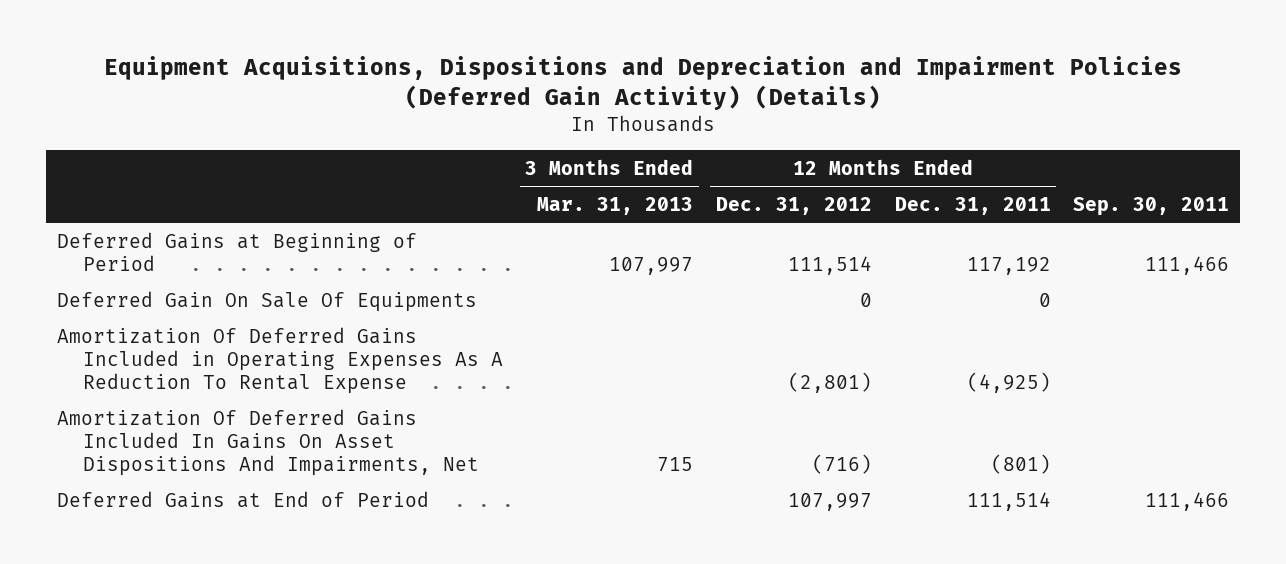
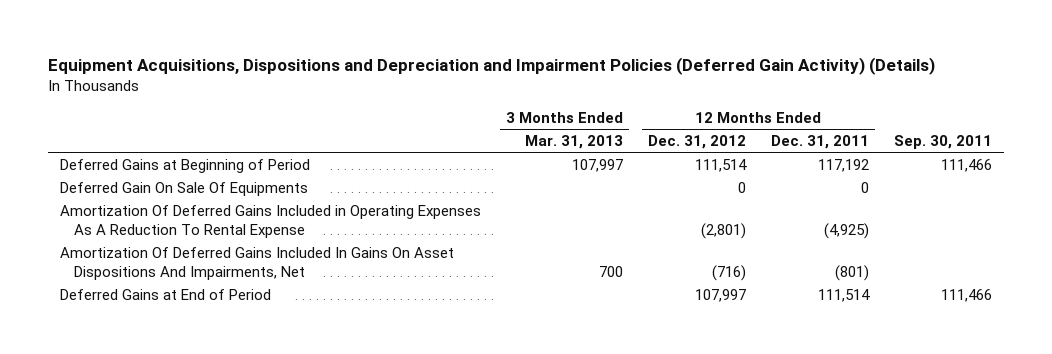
[657,456,694,472] 715 -> [599,265,624,277] 700

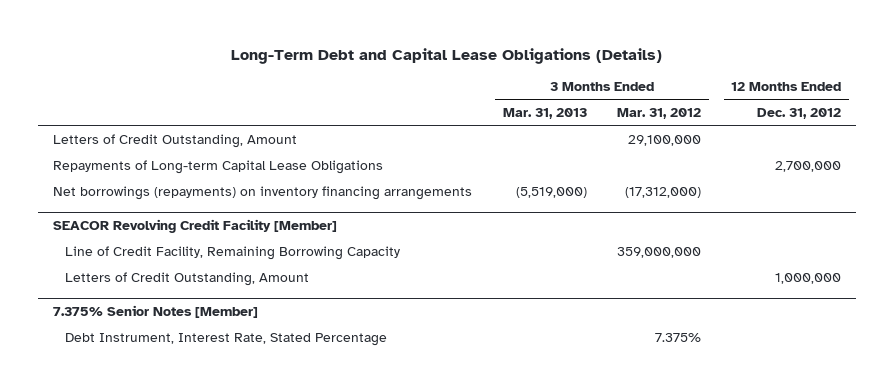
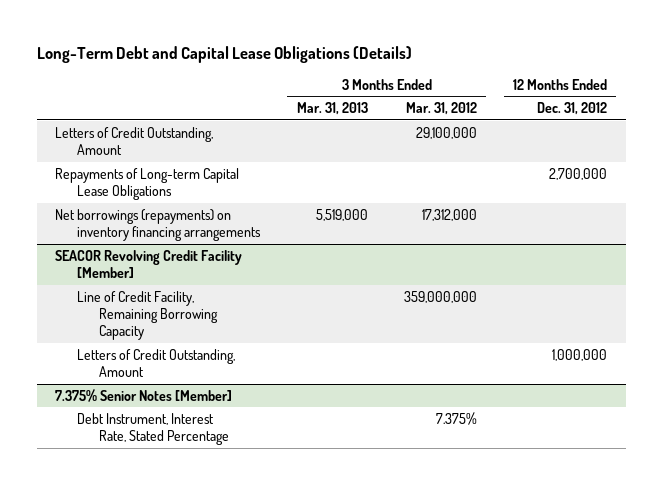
[515,186,587,198] (5,519,000) -> [315,208,368,221] 5,519,000
[625,186,702,198] (17,312,000) -> [421,208,477,221] 17,312,000

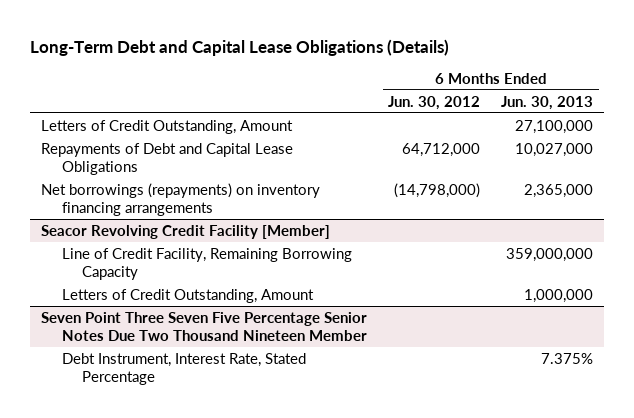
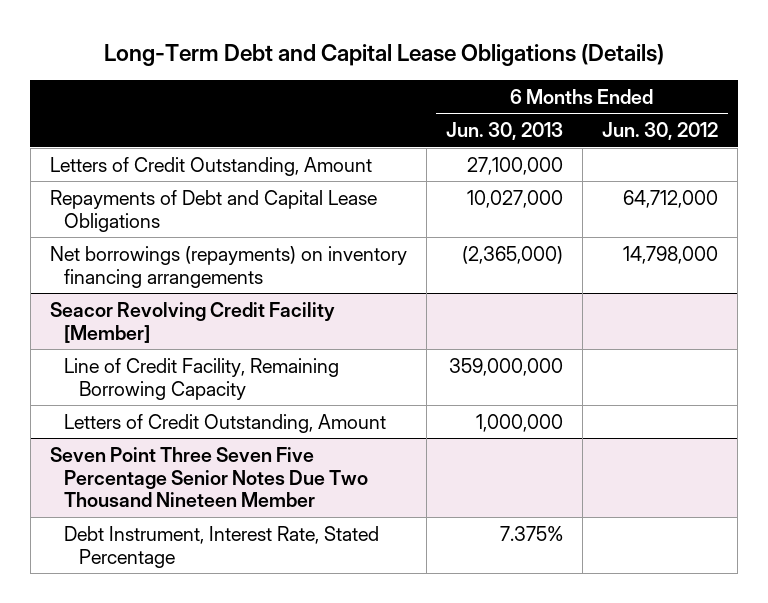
[394,182,481,198] (14,798,000) -> [623,245,719,264] 14,798,000
[524,183,594,198] 2,365,000 -> [462,245,564,264] (2,365,000)

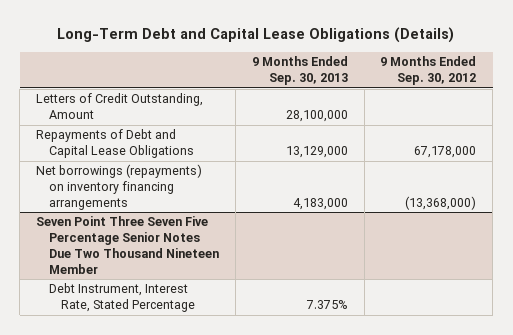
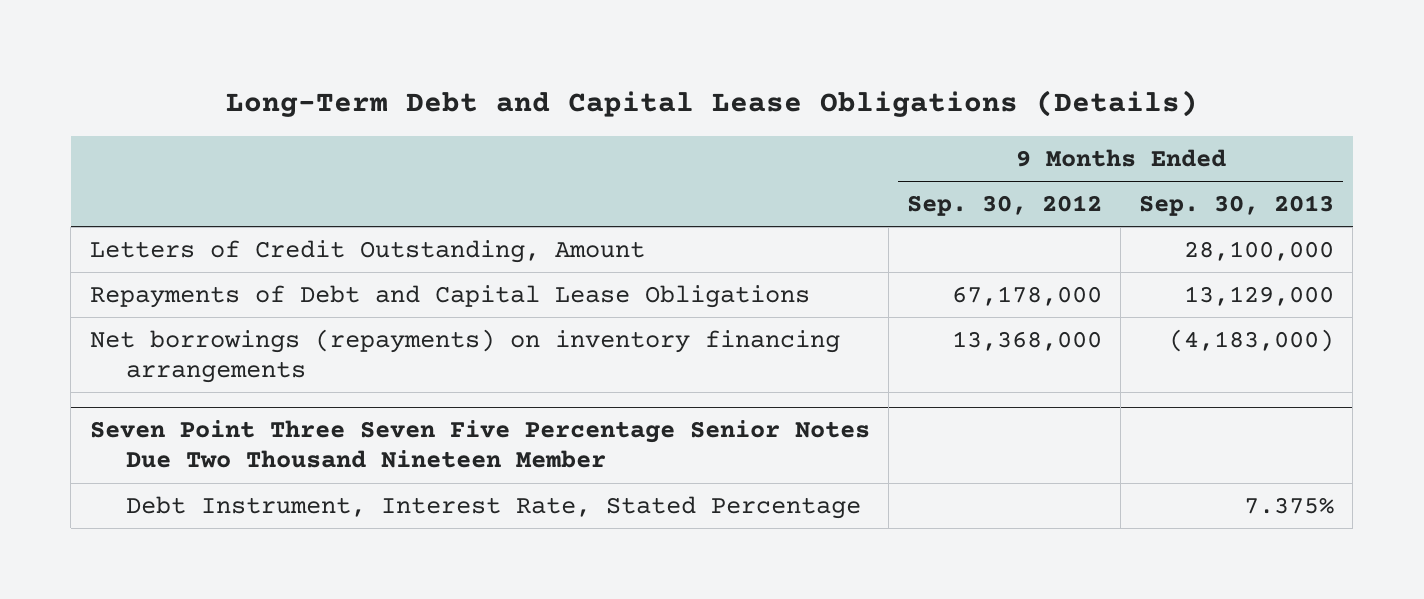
[292,198,348,211] 4,183,000 -> [1169,328,1335,352] (4,183,000)
[405,196,477,211] (13,368,000) -> [951,330,1102,351] 13,368,000

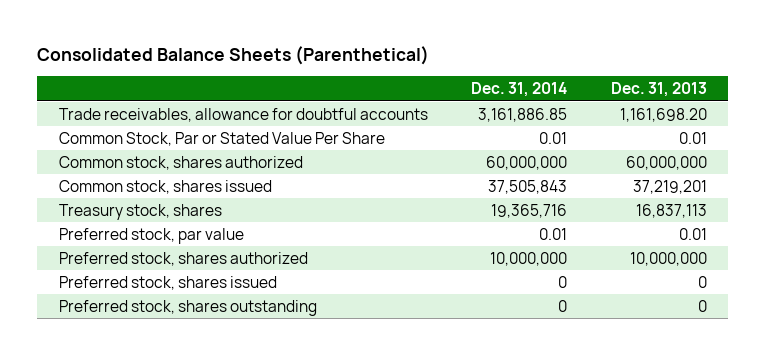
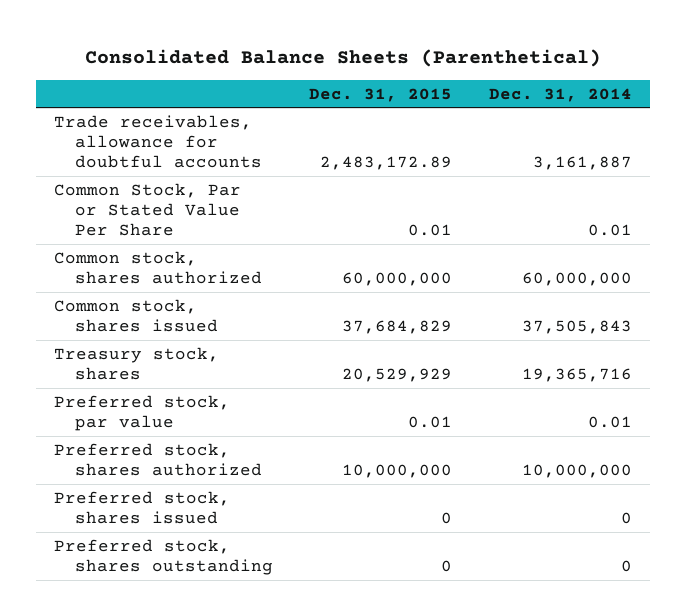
[610,82,707,98] Dec. 31, 2013 -> none
none -> [309,87,453,102] Dec. 31, 2015
[478,107,568,122] 3,161,886.85 -> [532,156,632,171] 3,161,887

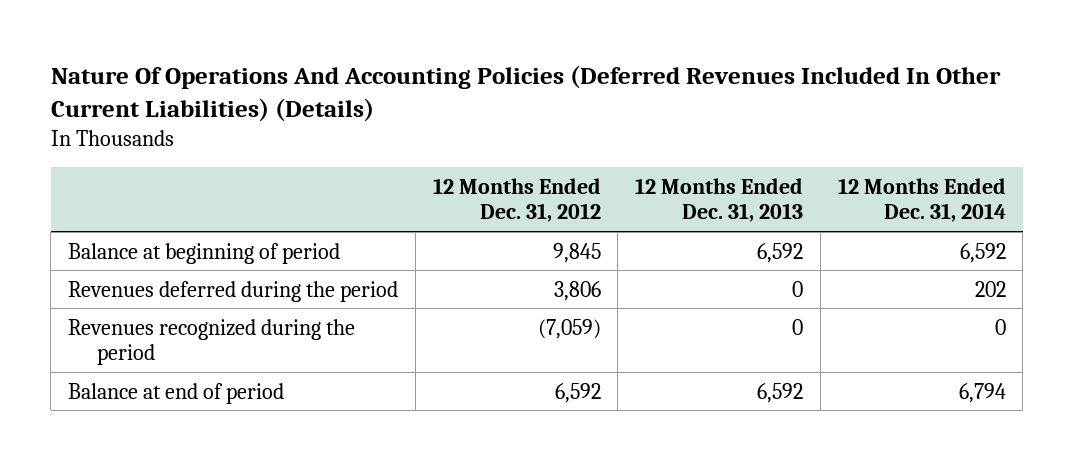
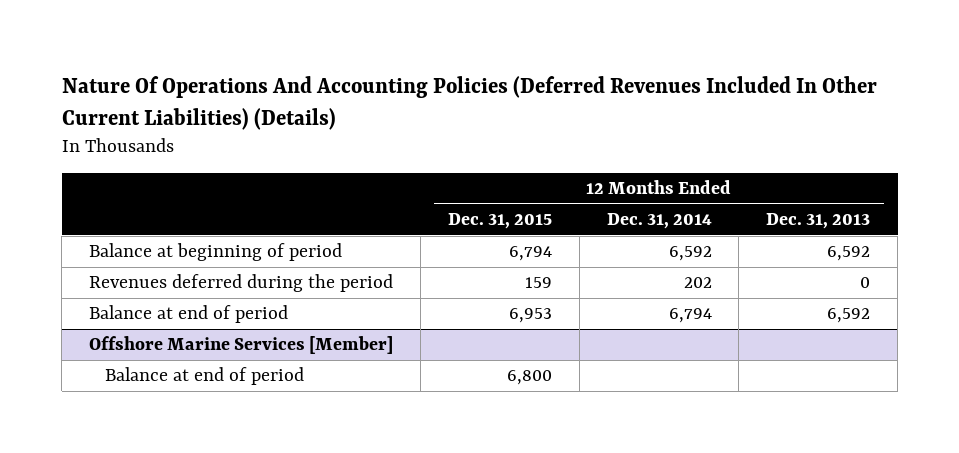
[432,177,601,223] 12 Months Ended Dec. 31, 2012 -> none
none -> [447,213,552,230] Dec. 31, 2015
[67,318,355,366] Revenues recognized during the period -> none
none -> [89,336,394,355] Offshore Marine Services [Member]
none -> [105,367,305,386] Balance at end of period

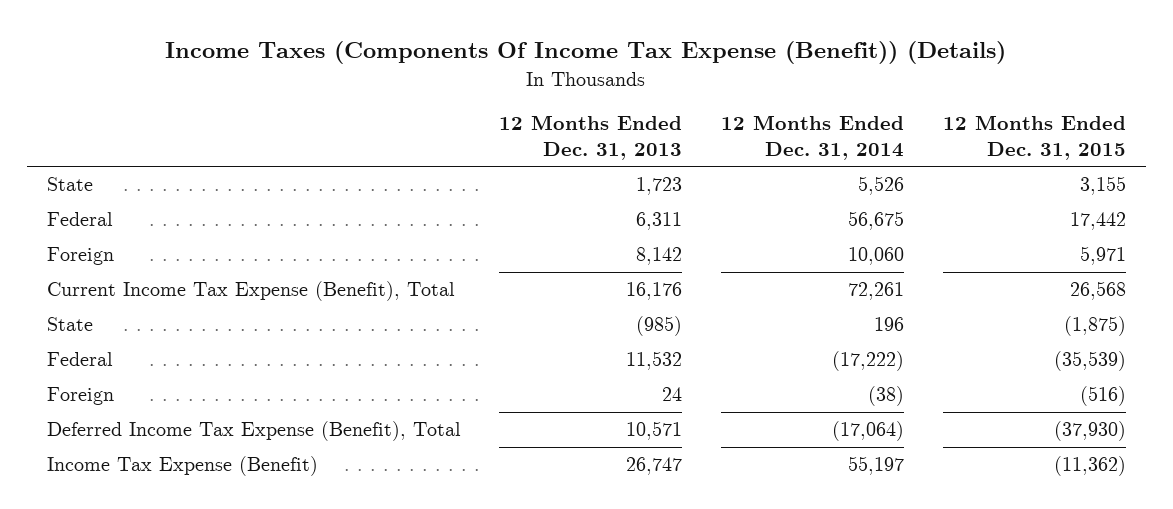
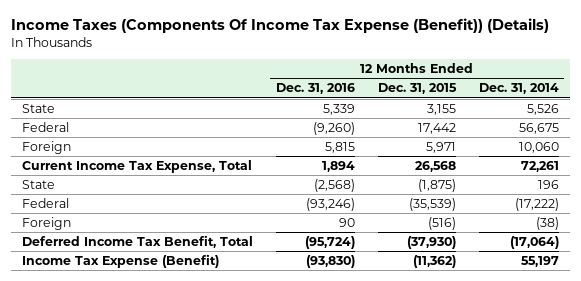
[499,115,683,161] 12 Months Ended Dec. 31, 2013 -> none
none -> [275,83,355,95] Dec. 31, 2016
[46,281,455,302] Current Income Tax Expense (Benefit), Total -> [22,159,253,173] Current Income Tax Expense, Total
[46,421,461,442] Deferred Income Tax Expense (Benefit), Total -> [22,234,254,248] Deferred Income Tax Benefit, Total

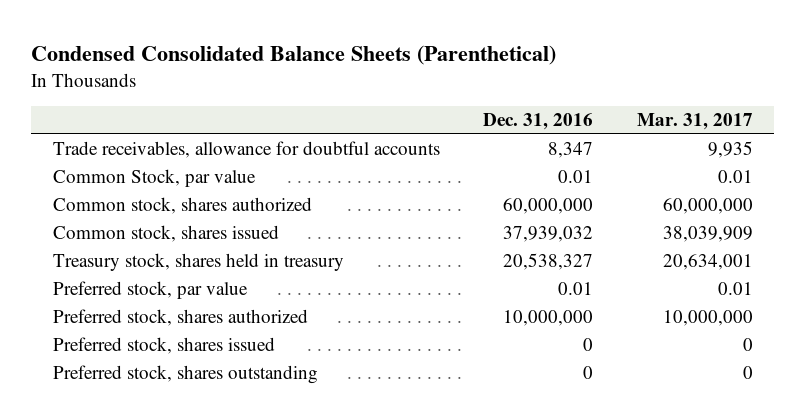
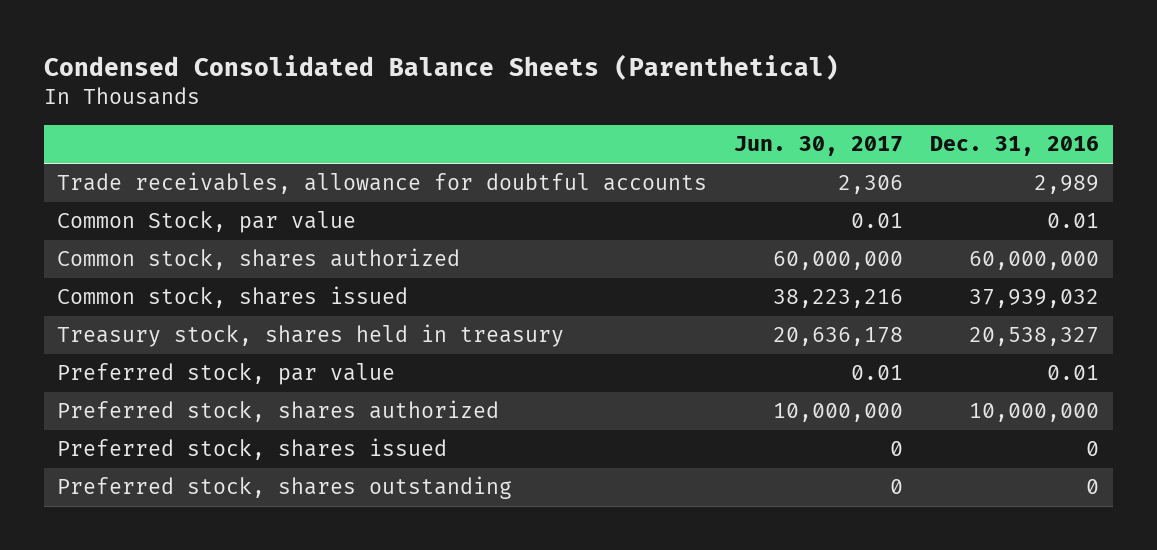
[636,112,753,130] Mar. 31, 2017 -> none
none -> [734,136,904,157] Jun. 30, 2017
[548,142,594,159] 8,347 -> [1034,175,1100,195] 2,989

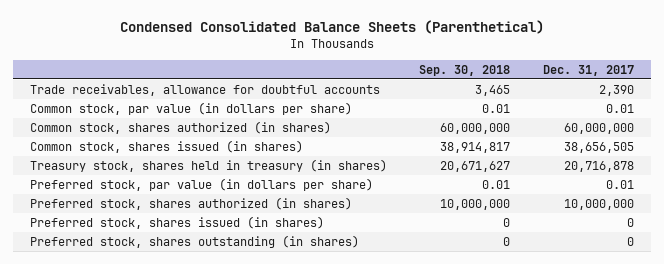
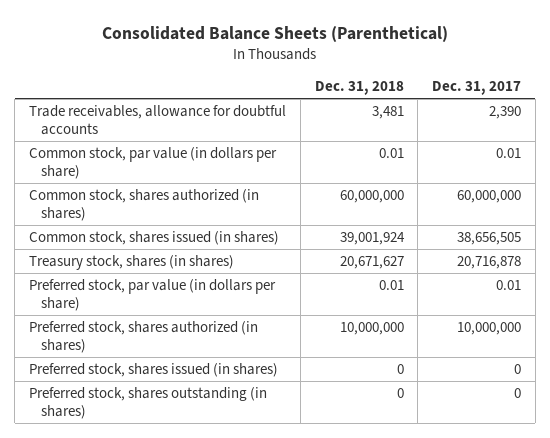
[119,19,544,34] Condensed Consolidated Balance Sheets (Parenthetical) -> [102,25,449,42] Consolidated Balance Sheets (Parenthetical)
[419,64,511,76] Sep. 30, 2018 -> none
none -> [314,81,404,96] Dec. 31, 2018
[29,158,387,172] Treasury stock, shares held in treasury (in shares) -> [29,254,235,270] Treasury stock, shares (in shares)

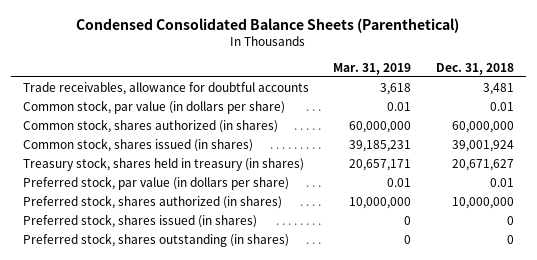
[102,25,449,42] Consolidated Balance Sheets (Parenthetical) -> [76,17,460,33] Condensed Consolidated Balance Sheets (Parenthetical)
[432,81,522,96] Dec. 31, 2017 -> none
none -> [333,62,412,75] Mar. 31, 2019
[29,254,235,270] Treasury stock, shares (in shares) -> [22,156,304,171] Treasury stock, shares held in treasury (in shares)

